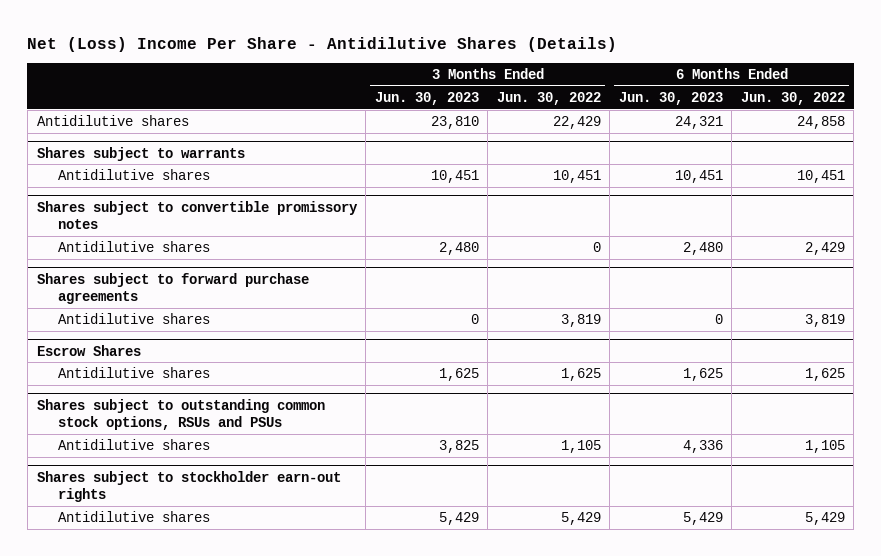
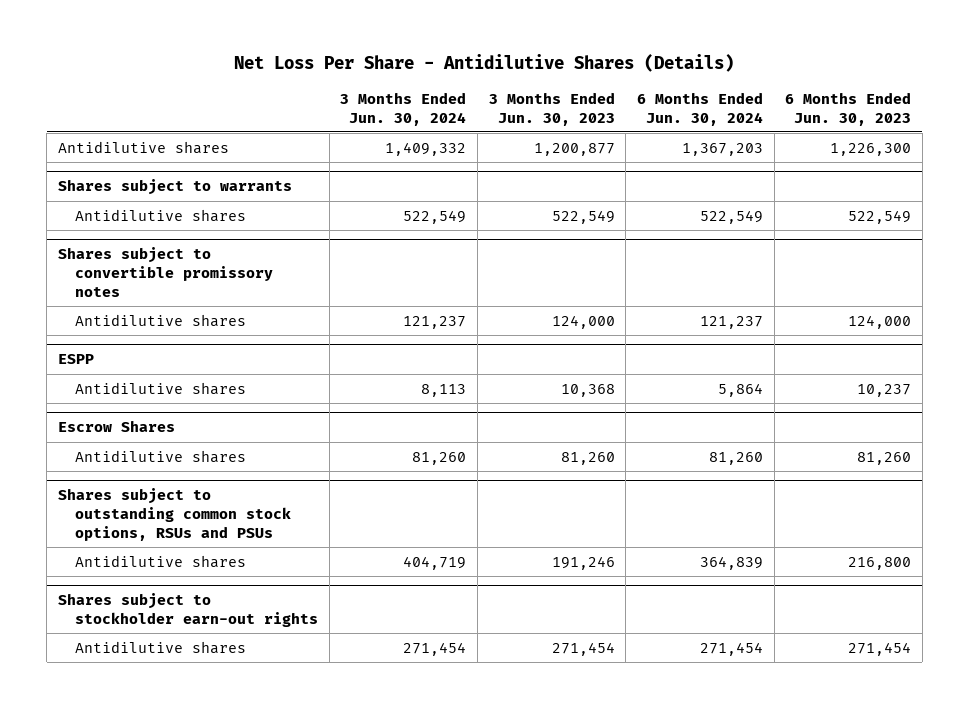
[27,36,618,52] Net (Loss) Income Per Share - Antidilutive Shares (Details) -> [234,54,735,73] Net Loss Per Share - Antidilutive Shares (Details)
[496,91,601,105] Jun. 30, 2022 -> none
[740,91,845,105] Jun. 30, 2022 -> none
none -> [340,91,467,126] 3 Months Ended Jun. 30, 2024
none -> [637,91,764,126] 6 Months Ended Jun. 30, 2024
[430,116,479,130] 23,810 -> [533,142,615,156] 1,200,877
[674,116,723,130] 24,321 -> [830,142,912,156] 1,226,300
[430,170,479,184] 10,451 -> [551,209,615,224] 522,549
[674,170,723,184] 10,451 -> [848,209,912,224] 522,549
[36,272,309,304] Shares subject to forward purchase agreements -> none
[438,242,479,256] 2,480 -> [551,314,615,329] 124,000
[682,242,723,256] 2,480 -> [848,314,912,329] 124,000
none -> [57,354,94,365] ESPP
[470,314,479,325] 0 -> [560,383,615,397] 10,368
[714,314,723,325] 0 -> [857,383,912,397] 10,237
[438,368,479,382] 1,625 -> [560,451,615,465] 81,260
[682,368,723,382] 1,625 -> [857,451,912,465] 81,260
[438,440,479,454] 3,825 -> [551,555,615,570] 191,246
[682,440,723,454] 4,336 -> [848,556,912,570] 216,800
[438,512,479,526] 5,429 -> [551,641,615,656] 271,454
[682,512,723,526] 5,429 -> [848,641,912,656] 271,454

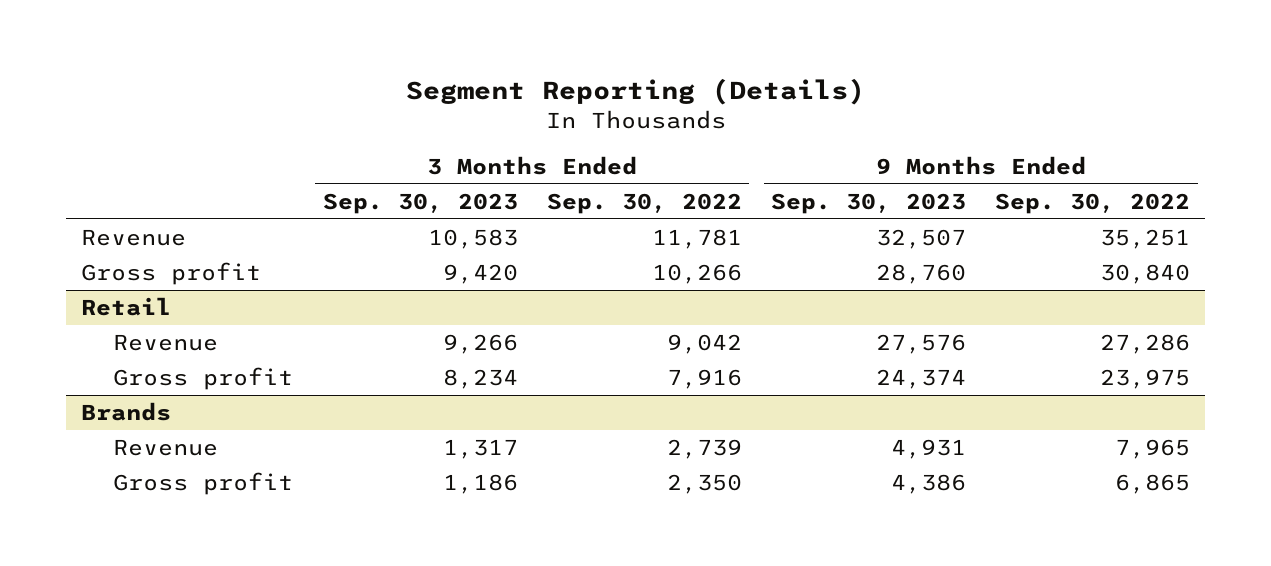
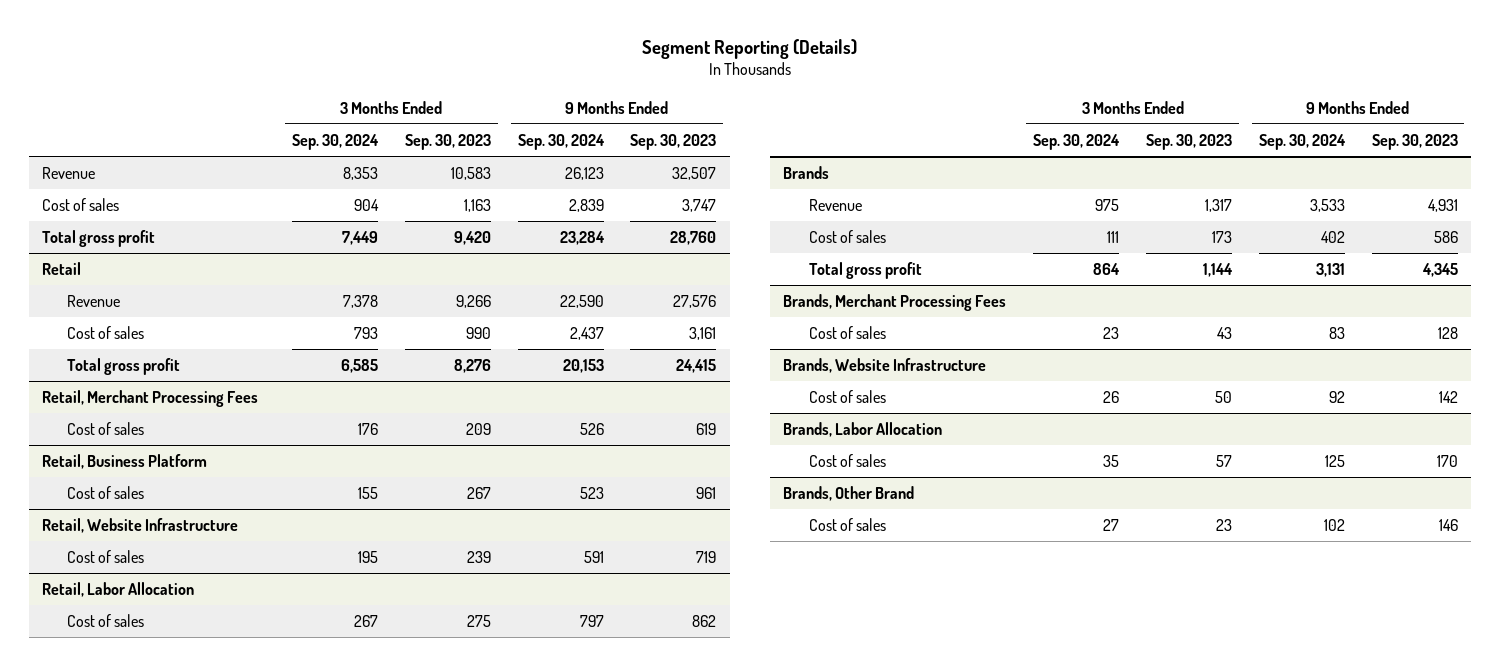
[546,192,742,214] Sep. 30, 2022 -> none
[995,192,1191,214] Sep. 30, 2022 -> none
none -> [292,134,380,151] Sep. 30, 2024
none -> [517,134,605,151] Sep. 30, 2024
none -> [42,198,120,212] Cost of sales
[80,261,261,285] Gross profit -> [42,230,156,248] Total gross profit
none -> [67,326,145,340] Cost of sales
[113,366,294,390] Gross profit -> [67,358,181,376] Total gross profit
[442,368,518,389] 8,234 -> [453,359,491,374] 8,276
[876,368,967,389] 24,374 -> [676,359,717,374] 24,415
none -> [42,390,259,408] Retail, Merchant Processing Fees
none -> [67,422,145,436] Cost of sales
none -> [42,454,208,470] Retail, Business Platform
none -> [67,486,145,500] Cost of sales
none -> [42,518,239,534] Retail, Website Infrastructure
none -> [67,550,145,564] Cost of sales
none -> [42,582,195,598] Retail, Labor Allocation
none -> [67,614,145,628] Cost of sales
none -> [808,230,886,244] Cost of sales
[113,471,294,495] Gross profit -> [808,262,922,280] Total gross profit
[442,473,518,494] 1,186 -> [1202,263,1233,278] 1,144
[891,473,967,494] 4,386 -> [1421,263,1458,278] 4,345
none -> [783,294,1007,312] Brands, Merchant Processing Fees
none -> [808,326,886,340] Cost of sales
none -> [783,358,987,374] Brands, Website Infrastructure
none -> [808,390,886,404] Cost of sales
none -> [783,422,943,438] Brands, Labor Allocation
none -> [808,454,886,468] Cost of sales
none -> [783,486,915,502] Brands, Other Brand
none -> [808,518,886,532] Cost of sales

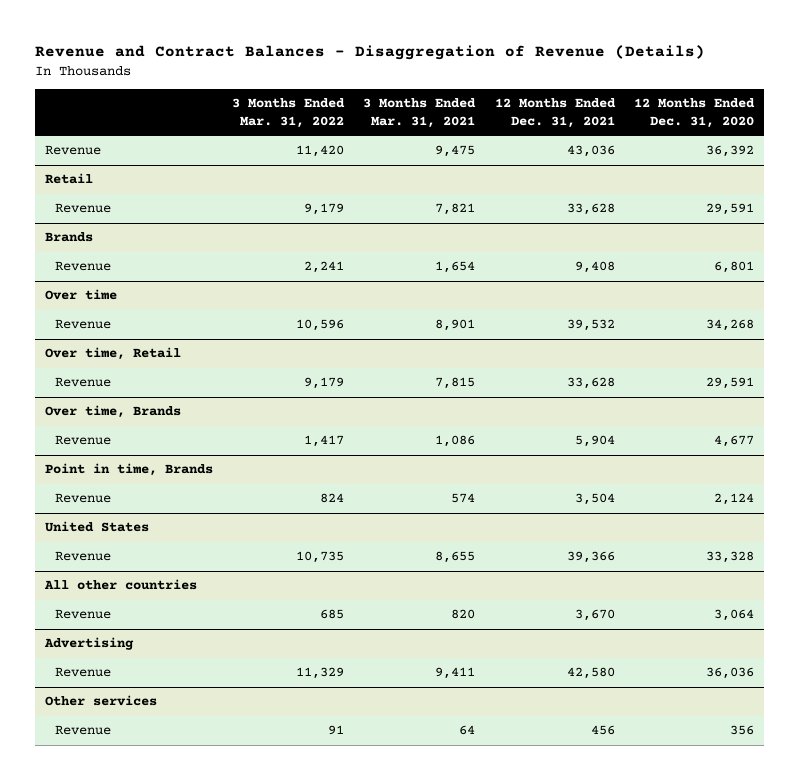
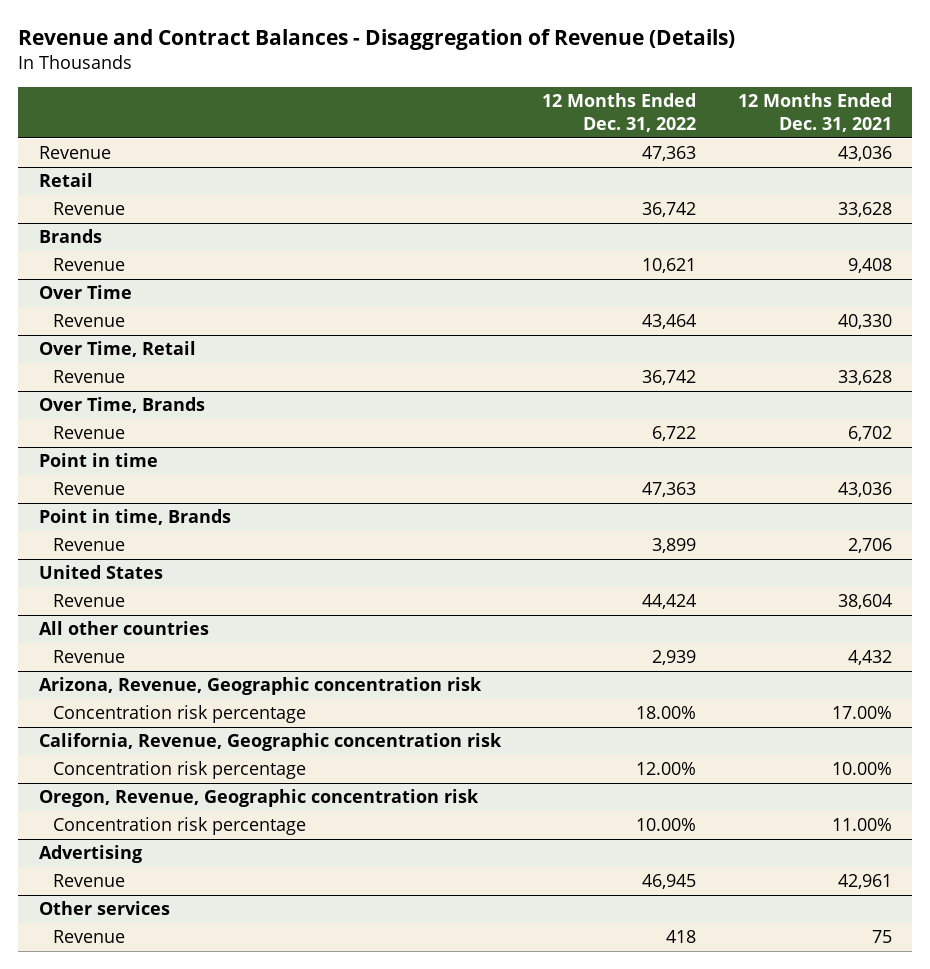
[231,98,345,129] 3 Months Ended Mar. 31, 2022 -> none
[363,98,477,129] 3 Months Ended Mar. 31, 2021 -> none
[633,98,755,129] 12 Months Ended Dec. 31, 2020 -> none
none -> [542,93,697,133] 12 Months Ended Dec. 31, 2022
[44,289,117,301] Over time -> [38,285,132,300] Over Time
[566,319,615,332] 39,532 -> [837,314,892,330] 40,330
[44,347,181,361] Over time, Retail -> [38,341,196,358] Over Time, Retail
[44,405,181,419] Over time, Brands -> [38,397,205,414] Over Time, Brands
[574,435,615,448] 5,904 -> [847,426,892,442] 6,702
none -> [38,453,158,468] Point in time
none -> [52,482,125,496] Revenue
[574,493,615,506] 3,504 -> [847,538,892,554] 2,706
[566,551,615,564] 39,366 -> [837,594,892,610] 38,604
[574,609,615,622] 3,670 -> [847,650,892,666] 4,432
none -> [38,677,482,696] Arizona, Revenue, Geographic concentration risk
none -> [52,705,306,724] Concentration risk percentage
none -> [38,733,502,752] California, Revenue, Geographic concentration risk
none -> [52,761,306,780] Concentration risk percentage
none -> [38,789,479,808] Oregon, Revenue, Geographic concentration risk
none -> [52,817,306,836] Concentration risk percentage
[566,667,615,680] 42,580 -> [837,874,892,890] 42,961
[590,725,615,736] 456 -> [871,930,892,944] 75

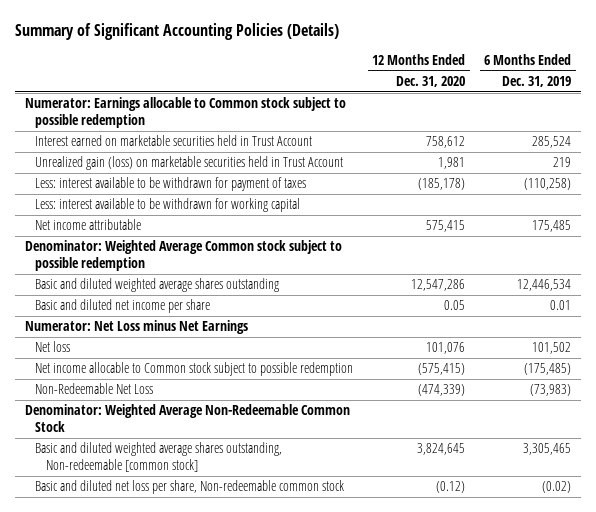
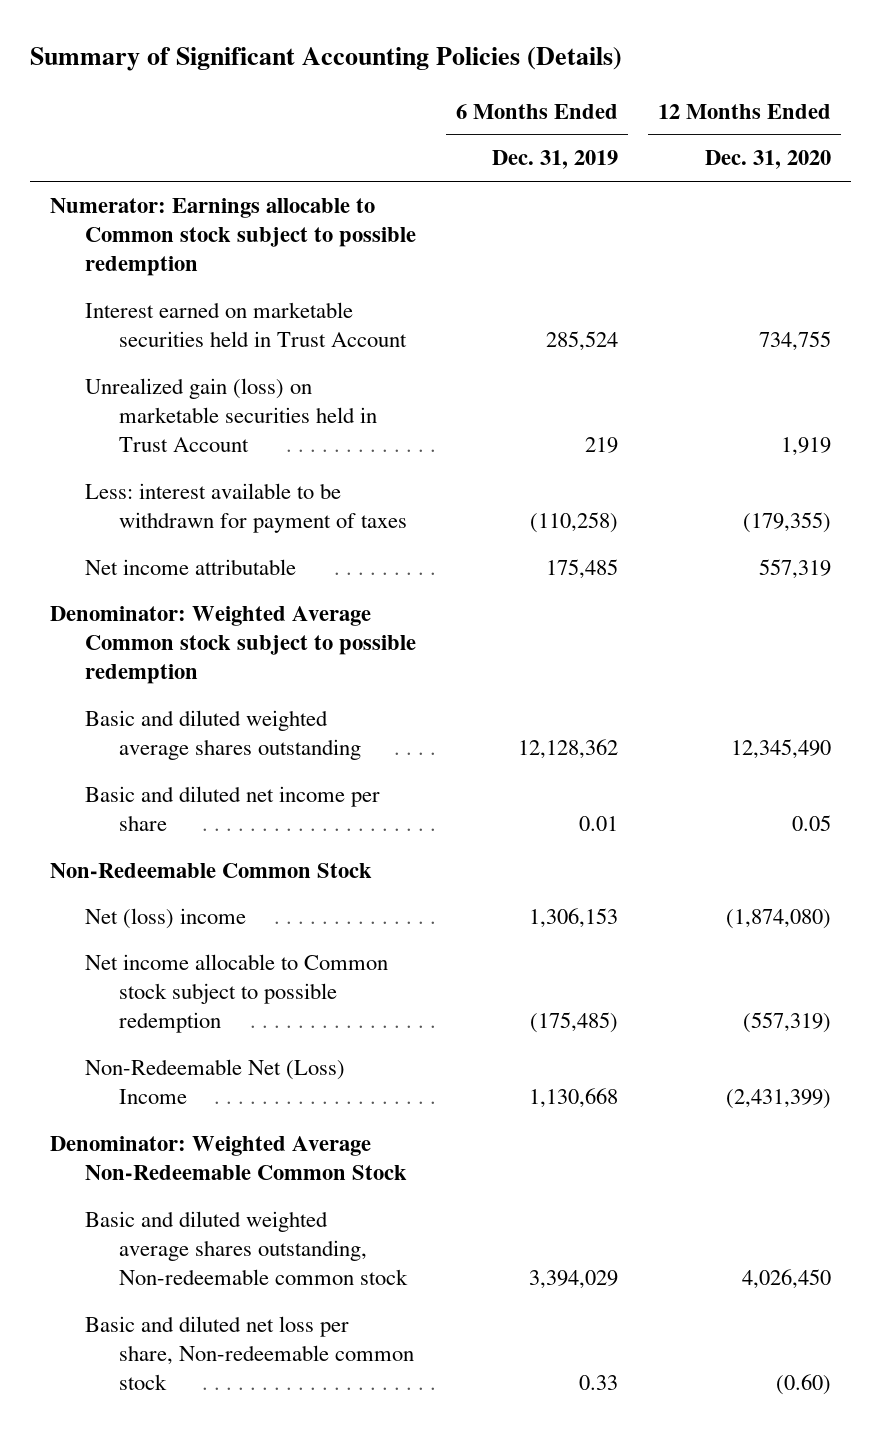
[35,198,301,213] Less: interest available to be withdrawn for working capital -> none
[426,136,466,149] 758,612 -> [759,330,832,351] 734,755
[438,157,466,170] 1,981 -> [781,437,832,457] 1,919
[418,178,466,191] (185,178) -> [743,511,832,533] (179,355)
[426,220,466,233] 575,415 -> [759,558,832,579] 557,319
[411,279,466,292] 12,547,286 -> [731,738,832,759] 12,345,490
[517,279,572,292] 12,446,534 -> [518,738,619,759] 12,128,362
[24,320,248,335] Numerator: Net Loss minus Net Earnings -> none
none -> [50,862,373,878] Non-Redeemable Common Stock
[35,341,71,353] Net loss -> [84,907,246,929] Net (loss) income
[426,342,466,355] 101,076 -> [726,908,832,929] (1,874,080)
[532,342,572,355] 101,502 -> [529,907,619,928] 1,306,153
[418,363,466,376] (575,415) -> [743,1012,832,1034] (557,319)
[35,383,154,395] Non-Redeemable Net Loss -> [84,1058,345,1104] Non-Redeemable Net (Loss) Income
[418,384,466,397] (474,339) -> [726,1088,832,1109] (2,431,399)
[530,384,572,397] (73,983) -> [529,1087,619,1108] 1,130,668
[35,442,283,473] Basic and diluted weighted average shares outstanding, Non-redeemable [common stock] -> [84,1210,409,1286] Basic and diluted weighted average shares outstanding, Non-redeemable common stock
[417,443,466,456] 3,824,645 -> [742,1269,832,1290] 4,026,450
[523,443,572,456] 3,305,465 -> [529,1270,619,1290] 3,394,029
[436,481,466,494] (0.12) -> [776,1374,832,1396] (0.60)
[542,481,572,494] (0.02) -> [579,1375,619,1391] 0.33

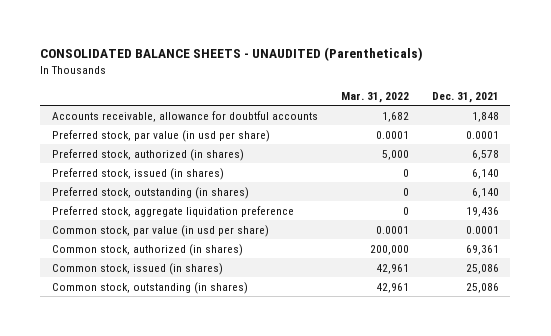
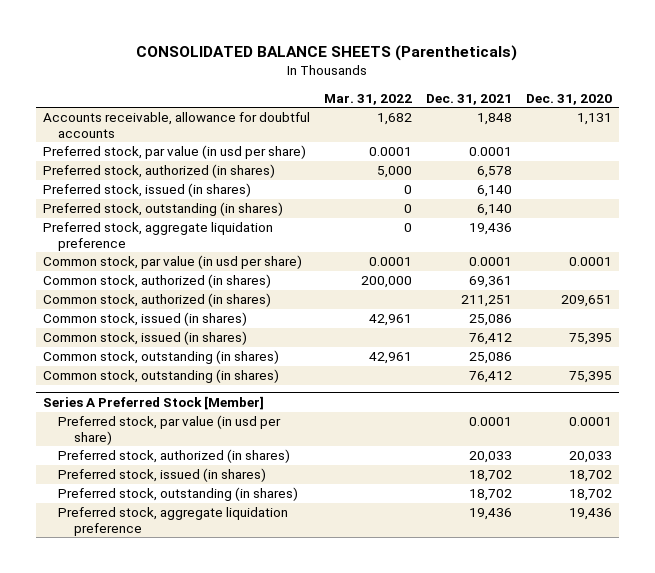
[40,47,424,62] CONSOLIDATED BALANCE SHEETS - UNAUDITED (Parentheticals) -> [136,44,518,61] CONSOLIDATED BALANCE SHEETS (Parentheticals)
none -> [526,93,613,105] Dec. 31, 2020
none -> [42,293,271,308] Common stock, authorized (in shares)
none -> [42,331,247,346] Common stock, issued (in shares)
none -> [42,369,279,384] Common stock, outstanding (in shares)
none -> [42,395,264,410] Series A Preferred Stock [Member]
none -> [58,415,282,445] Preferred stock, par value (in usd per share)
none -> [58,449,291,464] Preferred stock, authorized (in shares)
none -> [58,468,267,483] Preferred stock, issued (in shares)
none -> [58,487,299,502] Preferred stock, outstanding (in shares)
none -> [58,507,289,536] Preferred stock, aggregate liquidation preference

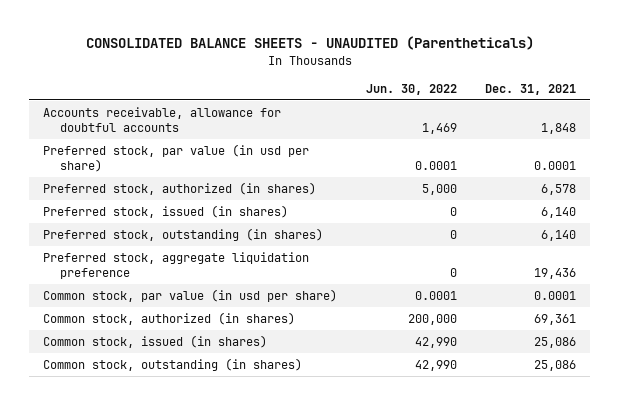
[136,44,518,61] CONSOLIDATED BALANCE SHEETS (Parentheticals) -> [85,36,534,51] CONSOLIDATED BALANCE SHEETS - UNAUDITED (Parentheticals)
[323,93,412,105] Mar. 31, 2022 -> none
[526,93,613,105] Dec. 31, 2020 -> none
none -> [365,83,457,95] Jun. 30, 2022
[42,293,271,308] Common stock, authorized (in shares) -> none
[42,331,247,346] Common stock, issued (in shares) -> none
[42,369,279,384] Common stock, outstanding (in shares) -> none
[42,395,264,410] Series A Preferred Stock [Member] -> none
[58,415,282,445] Preferred stock, par value (in usd per share) -> none
[58,449,291,464] Preferred stock, authorized (in shares) -> none
[58,468,267,483] Preferred stock, issued (in shares) -> none
[58,487,299,502] Preferred stock, outstanding (in shares) -> none
[58,507,289,536] Preferred stock, aggregate liquidation preference -> none

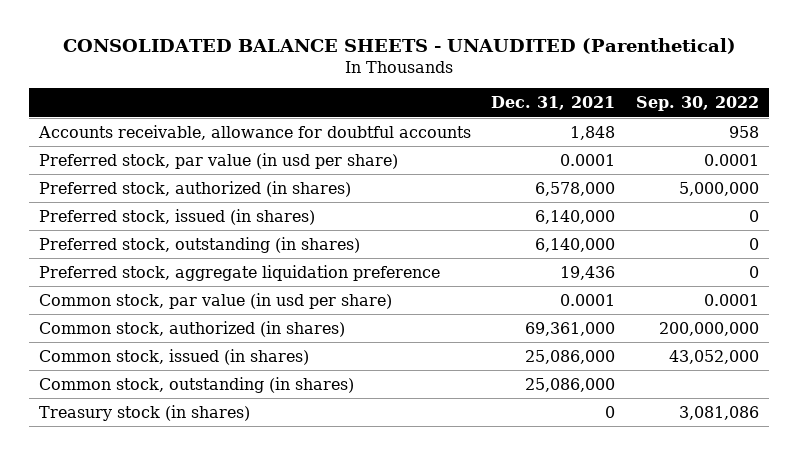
[85,36,534,51] CONSOLIDATED BALANCE SHEETS - UNAUDITED (Parentheticals) -> [62,38,736,55] CONSOLIDATED BALANCE SHEETS - UNAUDITED (Parenthetical)
[365,83,457,95] Jun. 30, 2022 -> none
none -> [635,96,759,112] Sep. 30, 2022
[540,183,576,195] 6,578 -> [535,181,616,196] 6,578,000
[540,206,576,218] 6,140 -> [535,209,616,224] 6,140,000
[540,229,576,241] 6,140 -> [535,237,616,252] 6,140,000
[533,313,576,325] 69,361 -> [525,321,616,336] 69,361,000
[533,336,576,348] 25,086 -> [525,349,616,364] 25,086,000
[533,359,576,371] 25,086 -> [525,377,616,392] 25,086,000
none -> [38,404,250,421] Treasury stock (in shares)

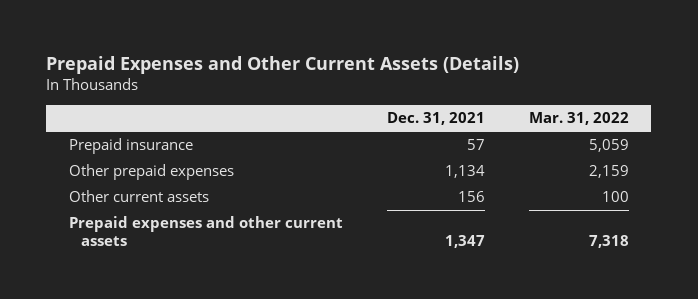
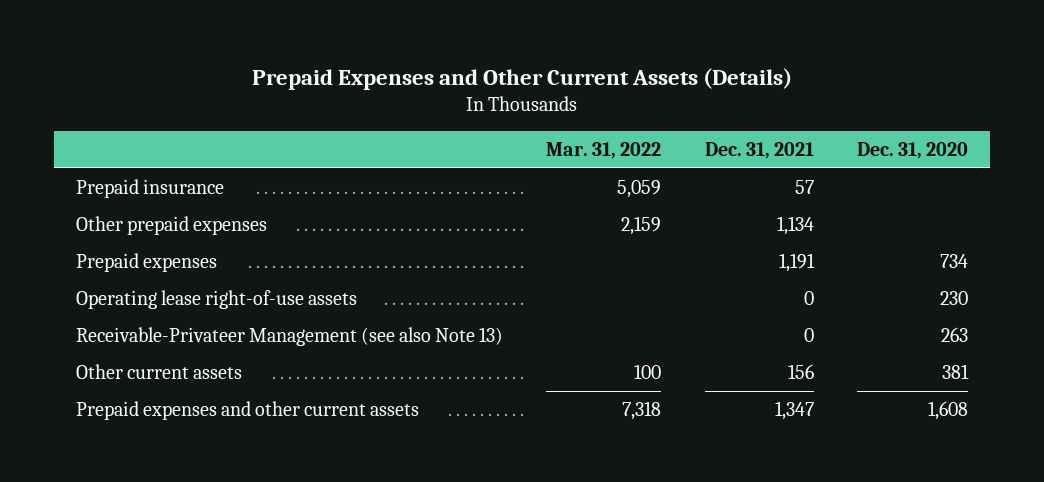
none -> [857,142,969,160] Dec. 31, 2020
none -> [75,253,217,273] Prepaid expenses
none -> [75,290,357,310] Operating lease right-of-use assets
none -> [75,327,503,347] Receivable-Privateer Management (see also Note 13)

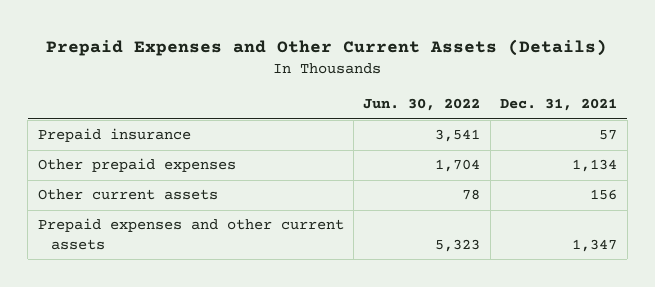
[546,142,662,160] Mar. 31, 2022 -> none
[857,142,969,160] Dec. 31, 2020 -> none
none -> [363,98,481,112] Jun. 30, 2022
[75,253,217,273] Prepaid expenses -> none
[75,290,357,310] Operating lease right-of-use assets -> none
[75,327,503,347] Receivable-Privateer Management (see also Note 13) -> none

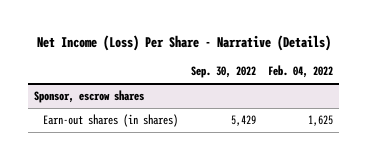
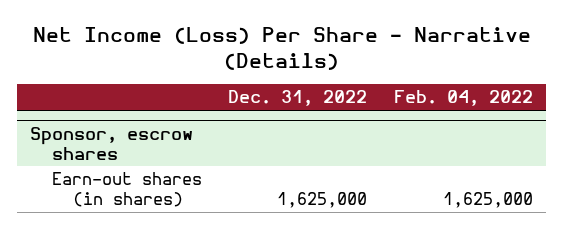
[190,66,256,79] Sep. 30, 2022 -> none
none -> [228,90,368,107] Dec. 31, 2022
[308,115,334,127] 1,625 -> [442,191,533,208] 1,625,000

